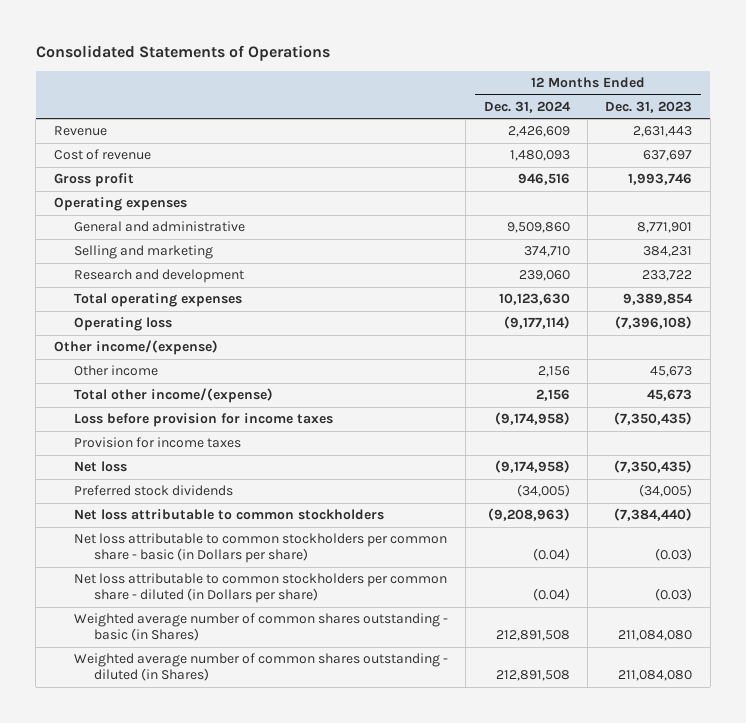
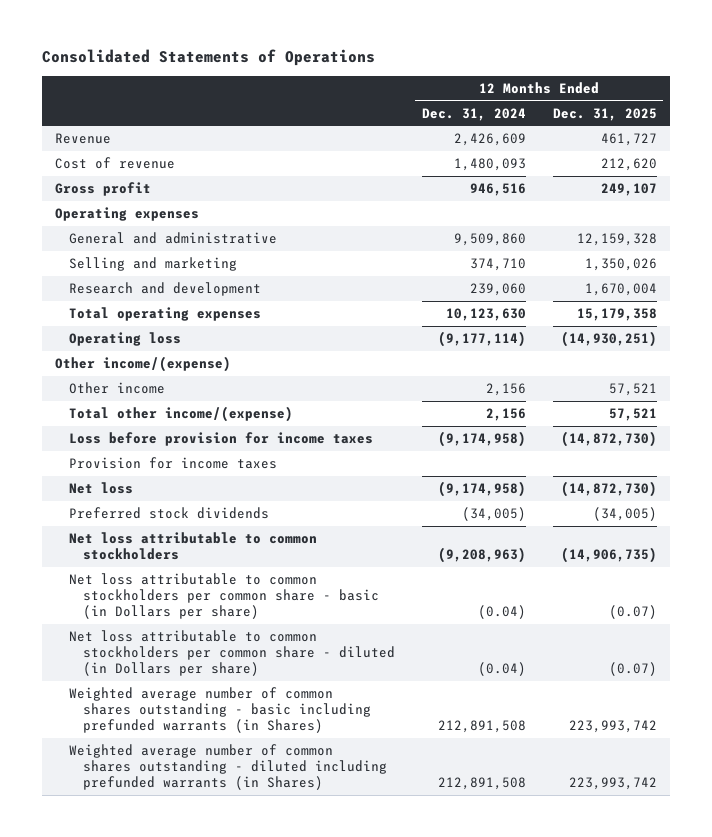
[605,100,693,113] Dec. 31, 2023 -> none
none -> [552,107,657,121] Dec. 31, 2025
[73,613,448,642] Weighted average number of common shares outstanding - basic (in Shares) -> [69,687,371,734] Weighted average number of common shares outstanding - basic including prefunded warrants (in Shares)
[73,653,448,682] Weighted average number of common shares outstanding - diluted (in Shares) -> [69,744,387,791] Weighted average number of common shares outstanding - diluted including prefunded warrants (in Shares)

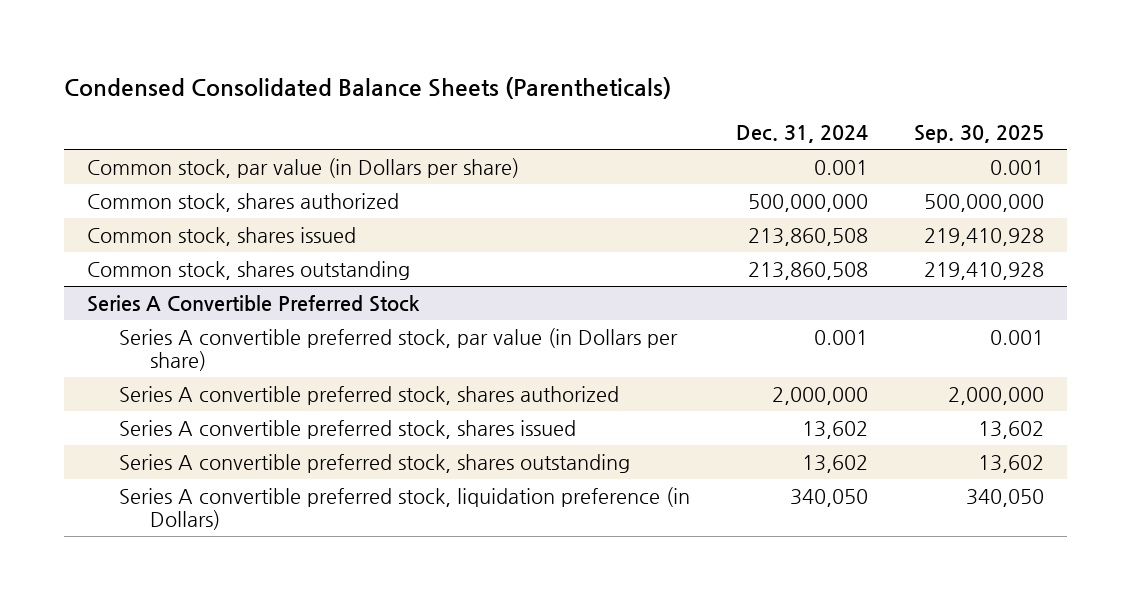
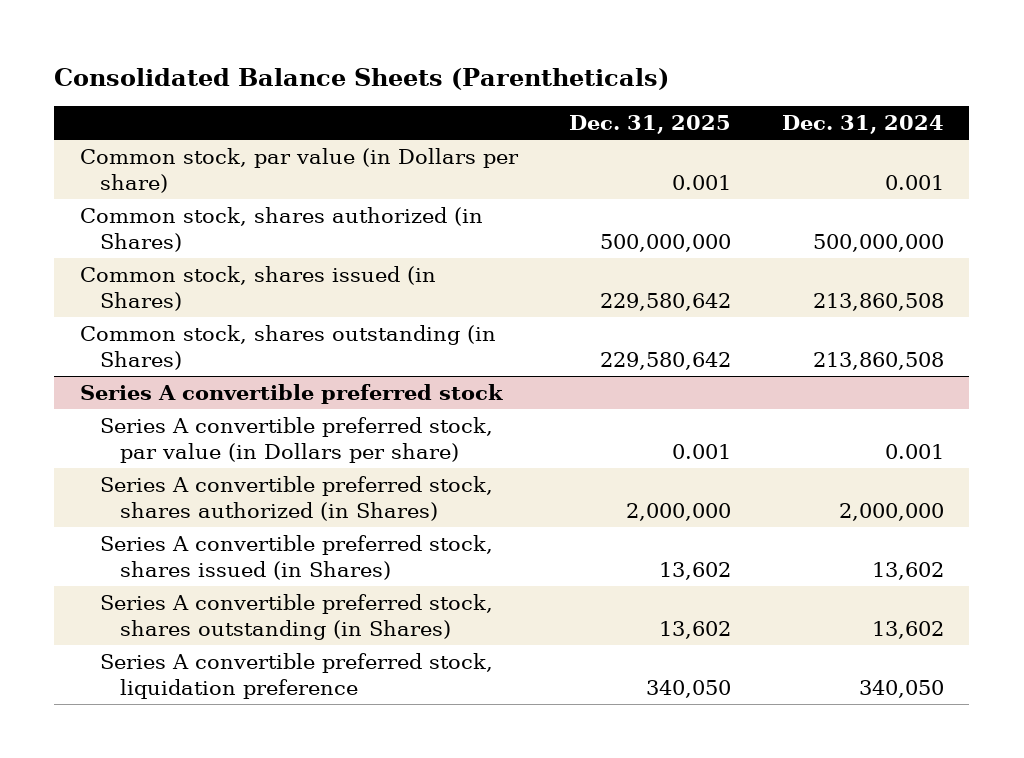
[64,77,672,100] Condensed Consolidated Balance Sheets (Parentheticals) -> [54,68,670,91] Consolidated Balance Sheets (Parentheticals)
[913,124,1044,143] Sep. 30, 2025 -> none
none -> [568,115,731,135] Dec. 31, 2025
[87,193,400,213] Common stock, shares authorized -> [79,206,483,252] Common stock, shares authorized (in Shares)
[87,227,357,247] Common stock, shares issued -> [79,265,436,311] Common stock, shares issued (in Shares)
[87,261,411,281] Common stock, shares outstanding -> [79,324,496,370] Common stock, shares outstanding (in Shares)
[87,295,421,313] Series A Convertible Preferred Stock -> [79,383,503,404] Series A convertible preferred stock
[118,386,619,406] Series A convertible preferred stock, shares authorized -> [99,475,493,521] Series A convertible preferred stock, shares authorized (in Shares)
[118,420,576,440] Series A convertible preferred stock, shares issued -> [99,534,493,580] Series A convertible preferred stock, shares issued (in Shares)
[118,454,630,474] Series A convertible preferred stock, shares outstanding -> [99,593,493,640] Series A convertible preferred stock, shares outstanding (in Shares)
[118,487,690,531] Series A convertible preferred stock, liquidation preference (in Dollars) -> [99,652,493,699] Series A convertible preferred stock, liquidation preference

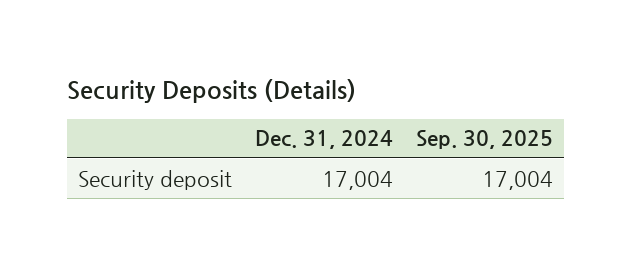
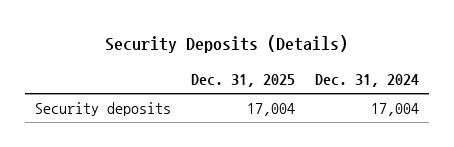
[415,130,553,150] Sep. 30, 2025 -> none
none -> [190,74,295,88] Dec. 31, 2025
[77,169,232,190] Security deposit -> [34,102,171,117] Security deposits

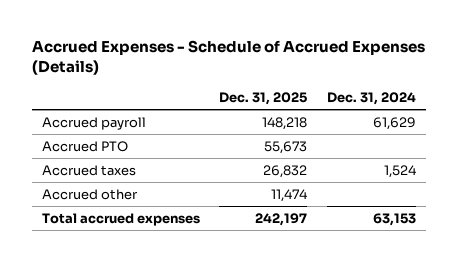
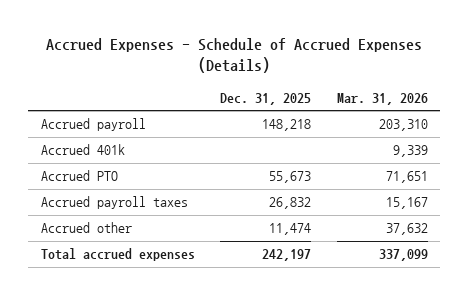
[326,91,416,105] Dec. 31, 2024 -> none
none -> [336,92,428,105] Mar. 31, 2026
none -> [40,144,125,156] Accrued 401k
[42,164,137,176] Accrued taxes -> [40,196,188,210] Accrued payroll taxes

